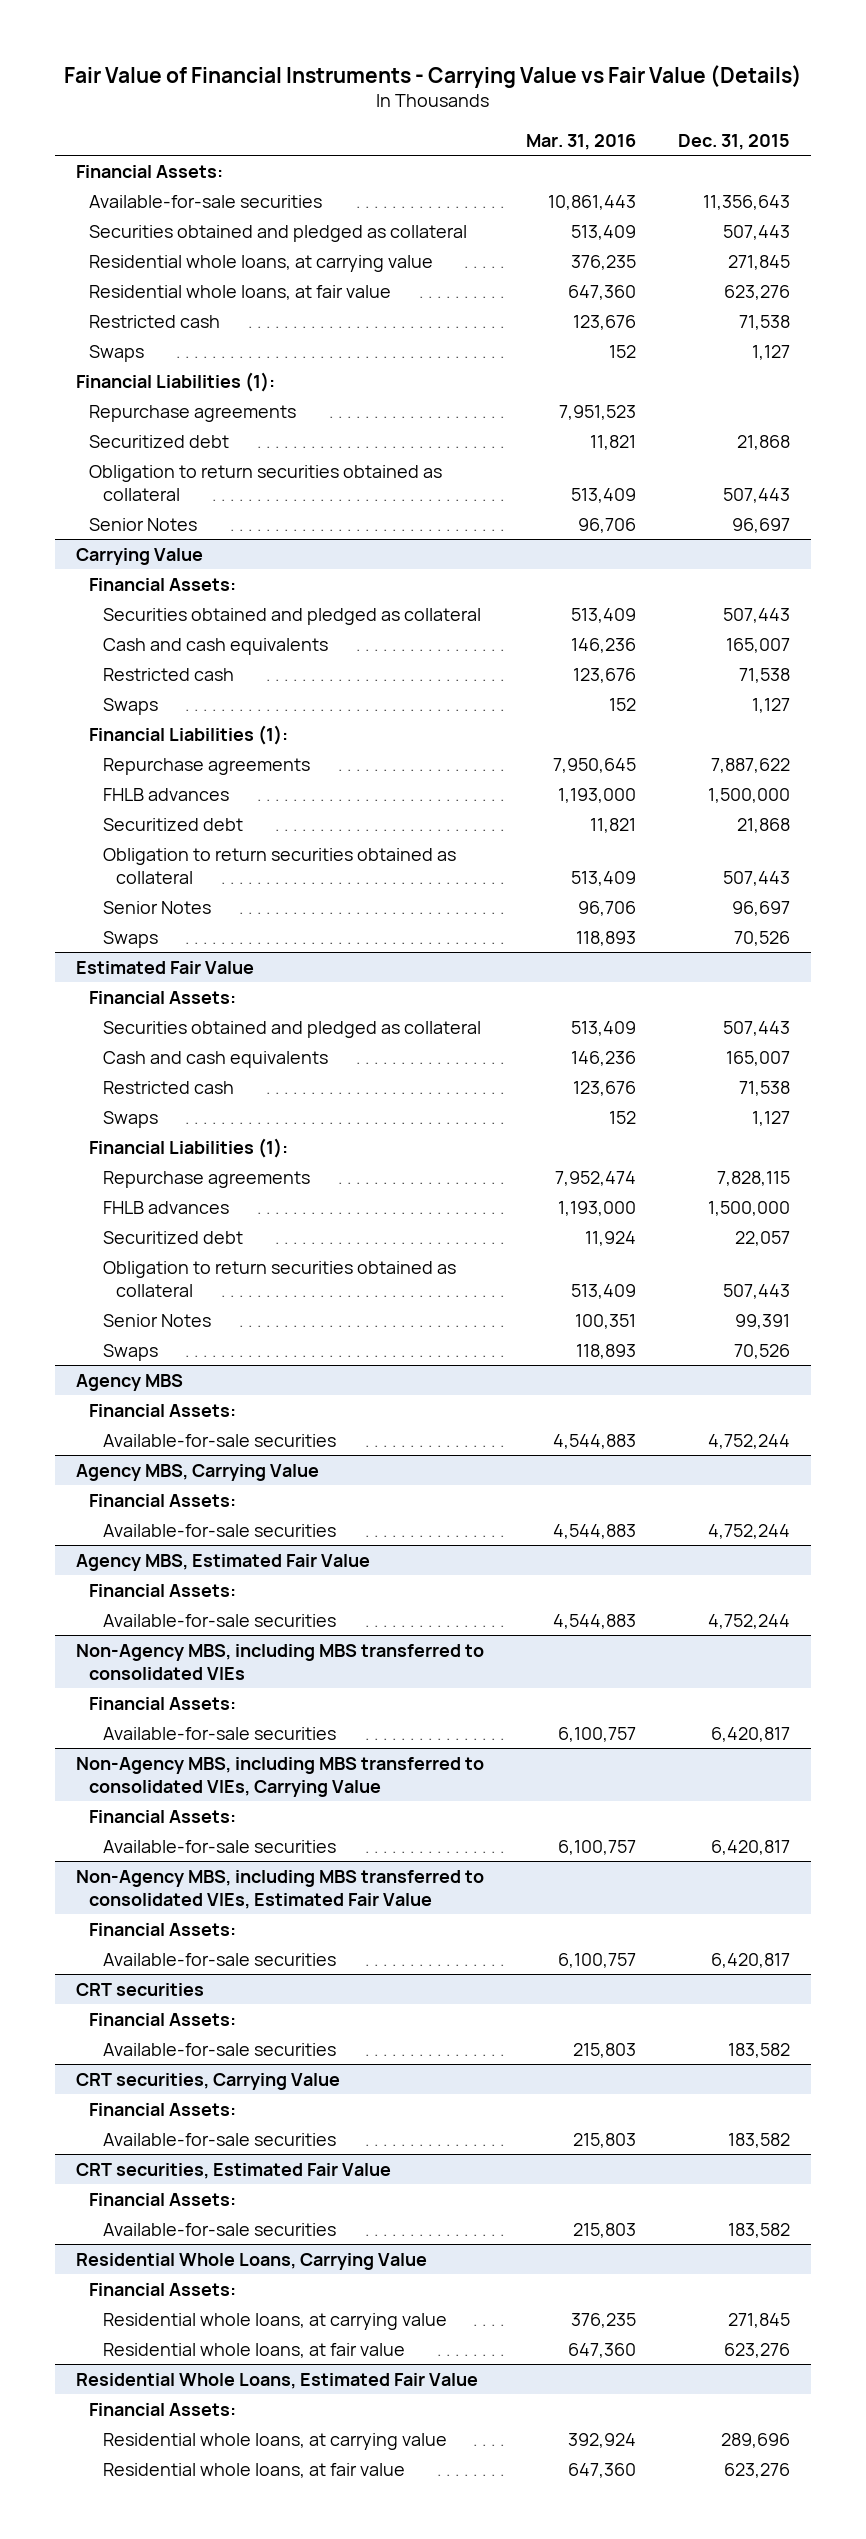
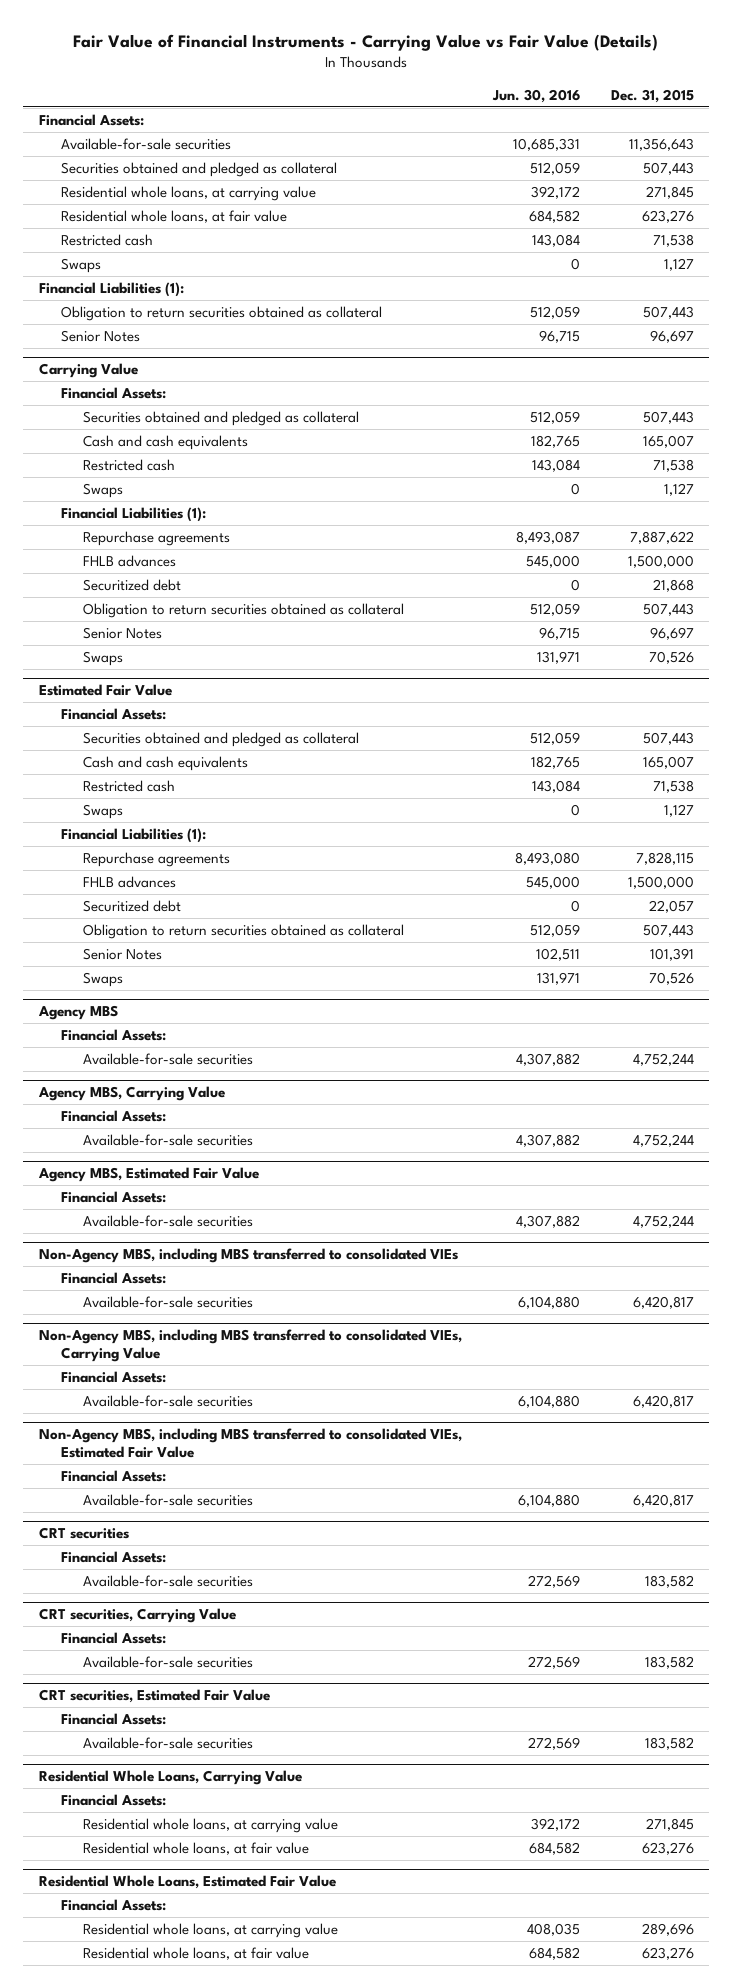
[526,133,637,150] Mar. 31, 2016 -> none
none -> [491,88,580,103] Jun. 30, 2016
[89,404,297,422] Repurchase agreements -> none
[89,434,230,448] Securitized debt -> none
[735,1313,791,1329] 99,391 -> [649,948,694,962] 101,391

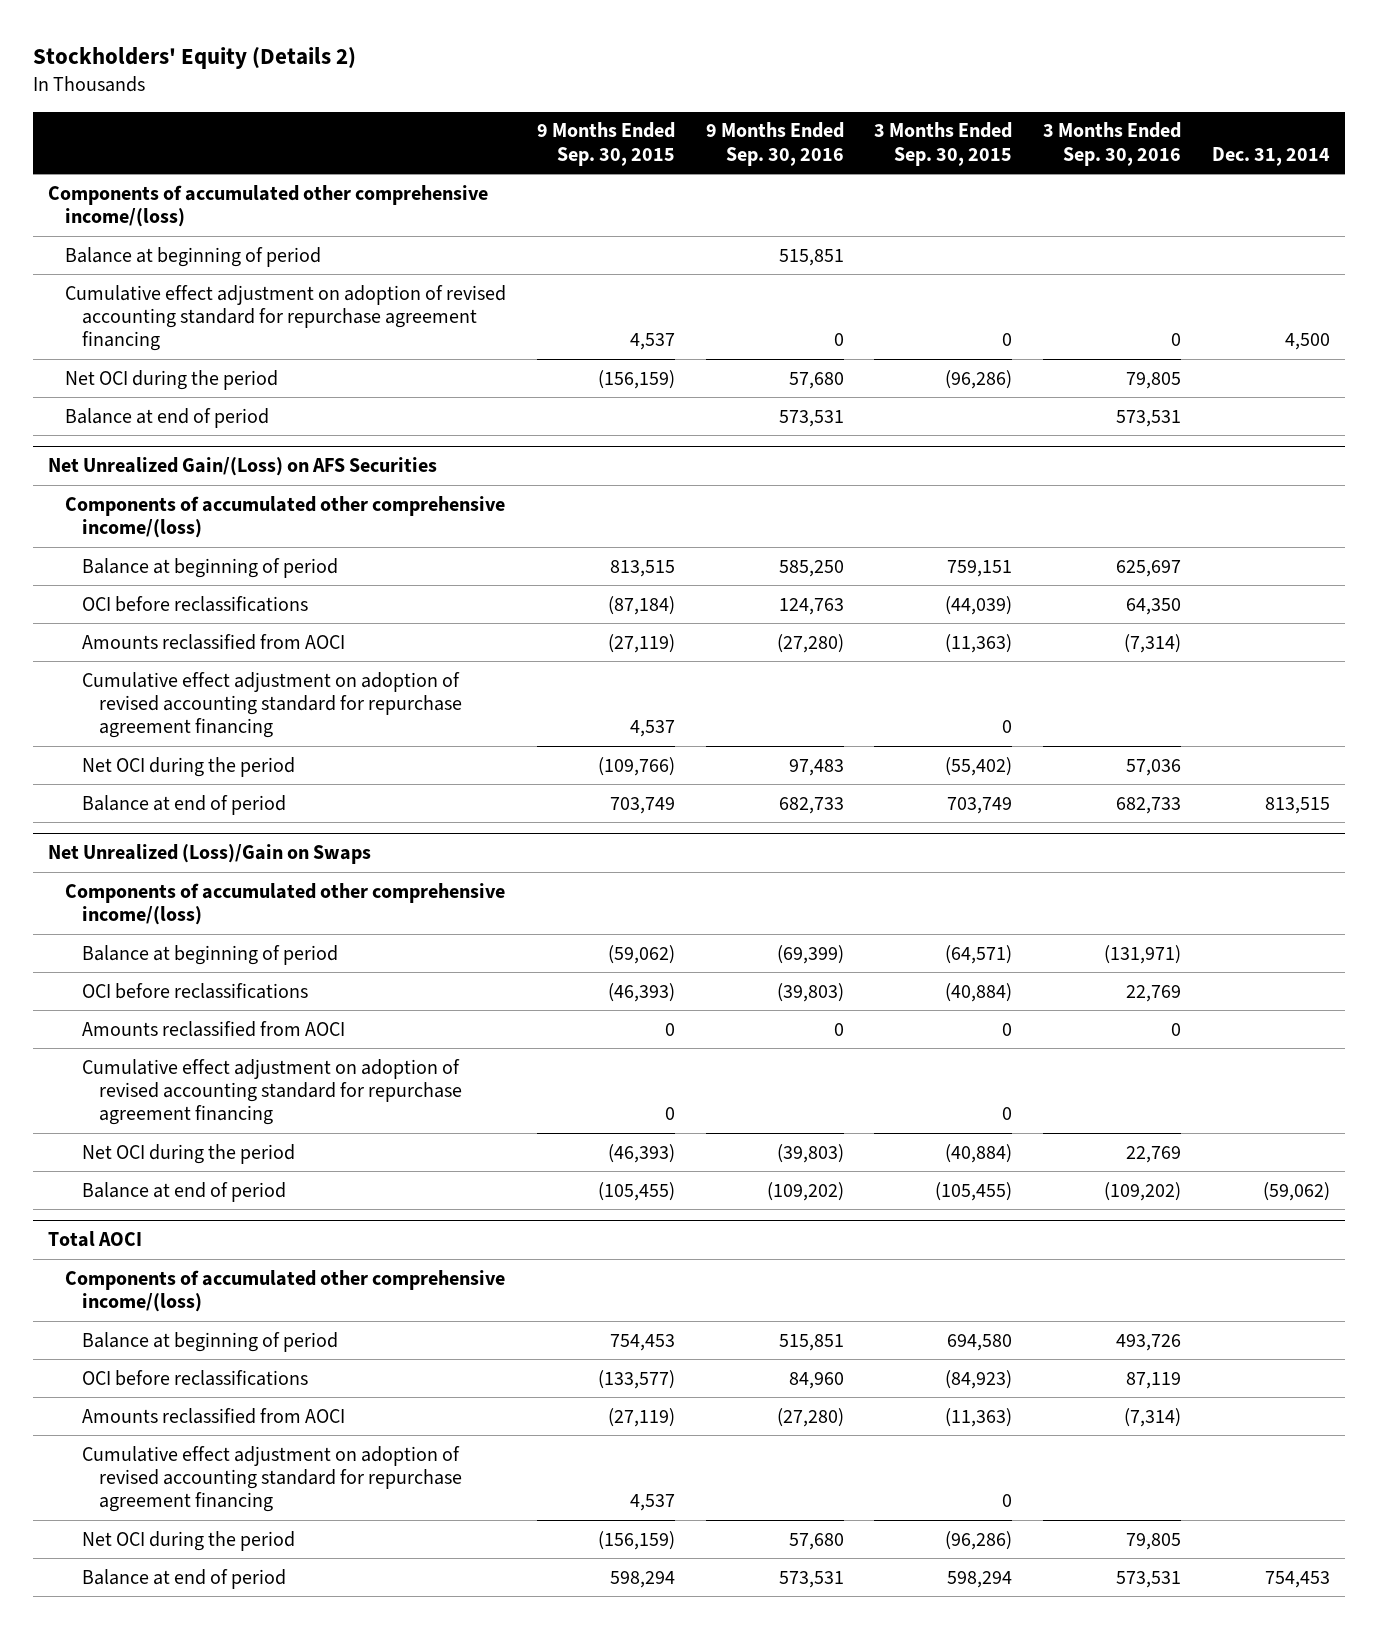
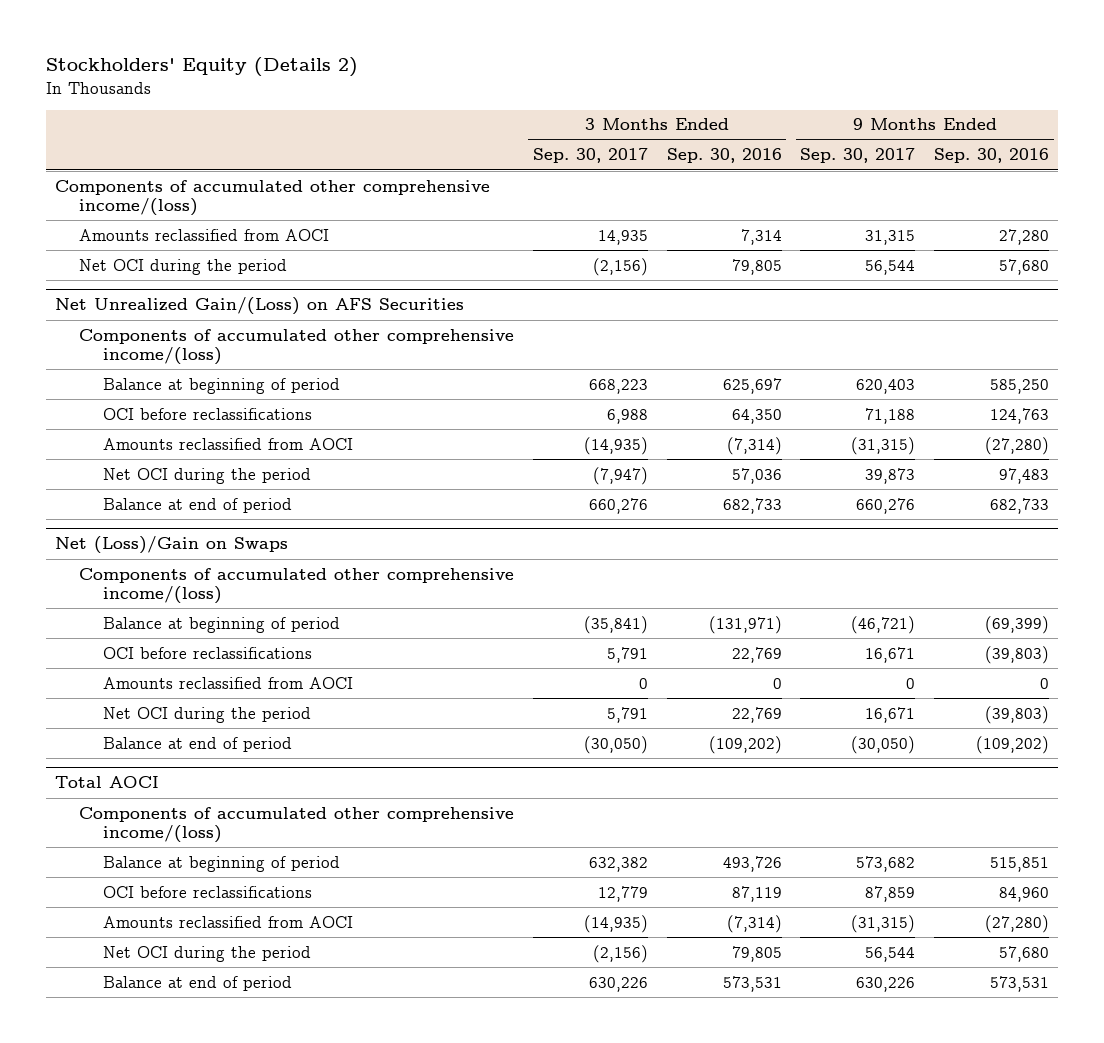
[536,122,675,166] 9 Months Ended Sep. 30, 2015 -> none
[874,122,1013,166] 3 Months Ended Sep. 30, 2015 -> none
[1211,146,1330,166] Dec. 31, 2014 -> none
none -> [532,148,648,164] Sep. 30, 2017
none -> [800,148,916,164] Sep. 30, 2017
[65,246,322,267] Balance at beginning of period -> none
[65,284,507,352] Cumulative effect adjustment on adoption of revised accounting standard for repurchase agreement financing -> none
none -> [79,228,330,241] Amounts reclassified from AOCI
[65,407,270,428] Balance at end of period -> none
[81,671,462,739] Cumulative effect adjustment on adoption of revised accounting standard for repurchase agreement financing -> none
[48,844,372,865] Net Unrealized (Loss)/Gain on Swaps -> [55,536,289,555] Net (Loss)/Gain on Swaps
[81,1058,462,1126] Cumulative effect adjustment on adoption of revised accounting standard for repurchase agreement financing -> none
[81,1445,462,1513] Cumulative effect adjustment on adoption of revised accounting standard for repurchase agreement financing -> none

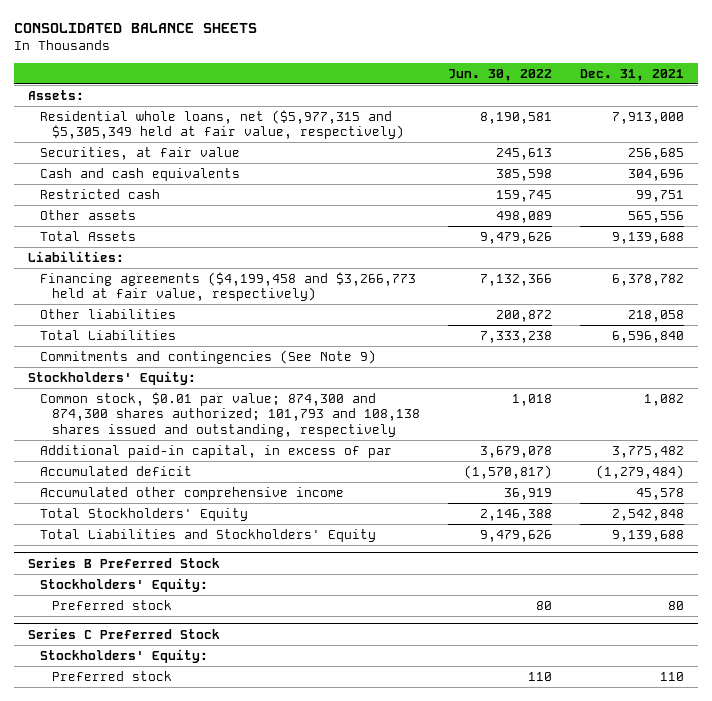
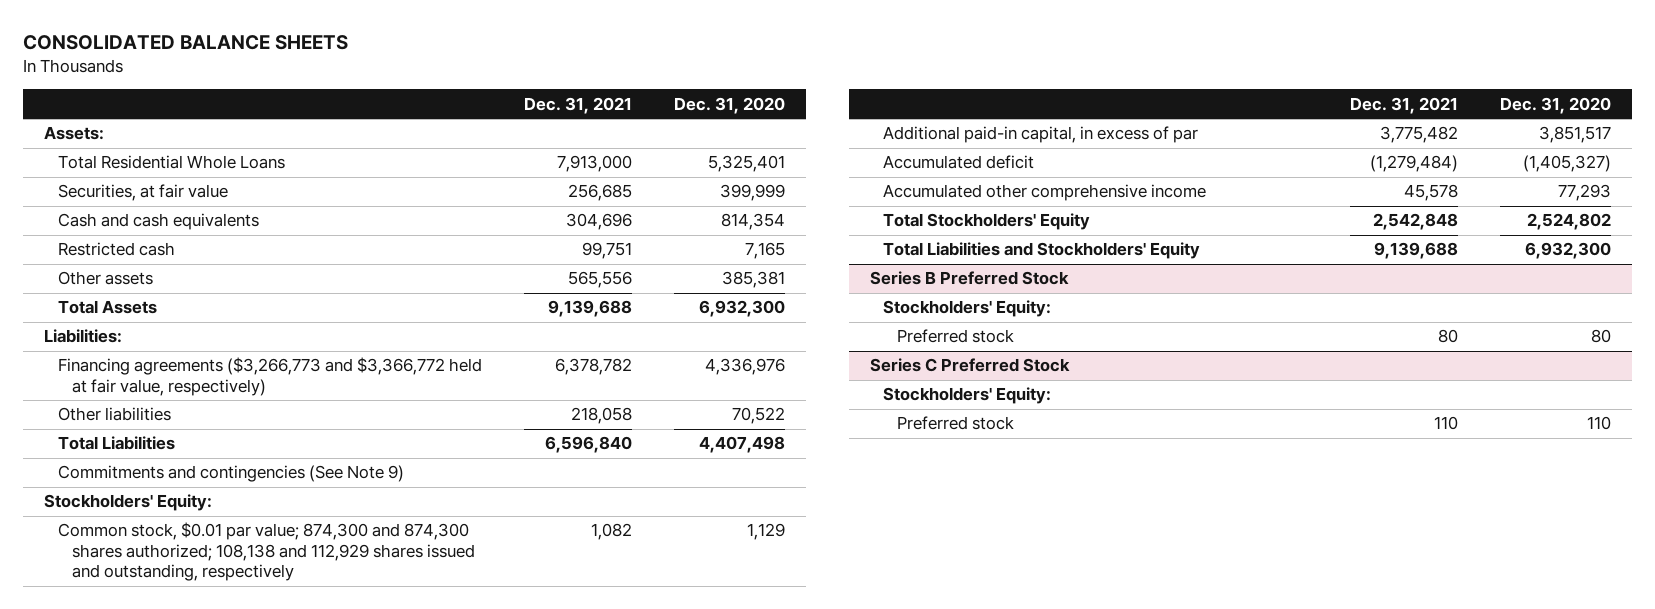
[447,68,552,81] Jun. 30, 2022 -> none
none -> [673,96,785,114] Dec. 31, 2020
[39,109,404,140] Residential whole loans, net ($5,977,315 and $5,305,349 held at fair value, respectively) -> [57,155,285,170] Total Residential Whole Loans
[39,271,416,302] Financing agreements ($4,199,458 and $3,266,773 held at fair value, respectively) -> [57,357,482,396] Financing agreements ($3,266,773 and $3,366,772 held at fair value, respectively)
[39,391,420,437] Common stock, $0.01 par value; 874,300 and 874,300 shares authorized; 101,793 and 108,138 shares issued and outstanding, respectively -> [57,522,475,582] Common stock, $0.01 par value; 874,300 and 874,300 shares authorized; 108,138 and 112,929 shares issued and outstanding, respectively

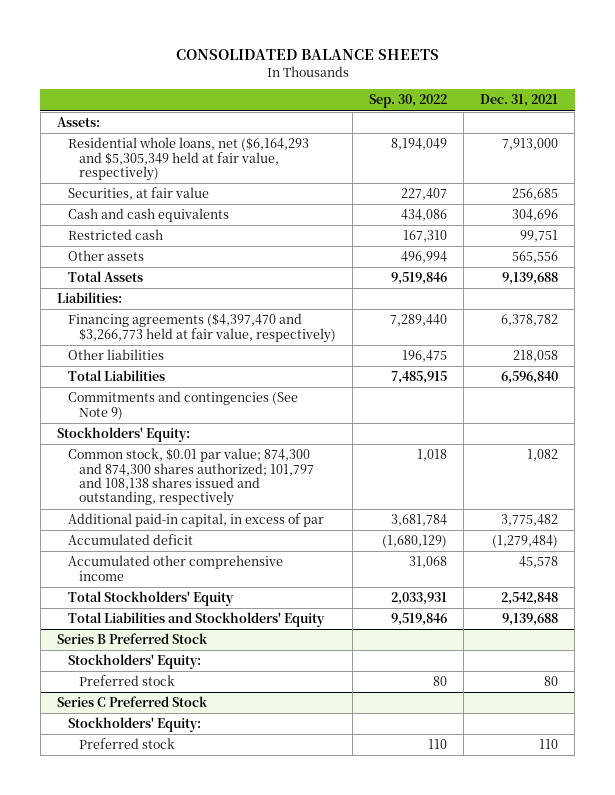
[673,96,785,114] Dec. 31, 2020 -> none
none -> [369,94,448,109] Sep. 30, 2022
[57,155,285,170] Total Residential Whole Loans -> [68,137,310,182] Residential whole loans, net ($6,164,293 and $5,305,349 held at fair value, respectively)
[57,357,482,396] Financing agreements ($3,266,773 and $3,366,772 held at fair value, respectively) -> [68,313,336,343] Financing agreements ($4,397,470 and $3,266,773 held at fair value, respectively)
[57,522,475,582] Common stock, $0.01 par value; 874,300 and 874,300 shares authorized; 108,138 and 112,929 shares issued and outstanding, respectively -> [68,448,314,507] Common stock, $0.01 par value; 874,300 and 874,300 shares authorized; 101,797 and 108,138 shares issued and outstanding, respectively

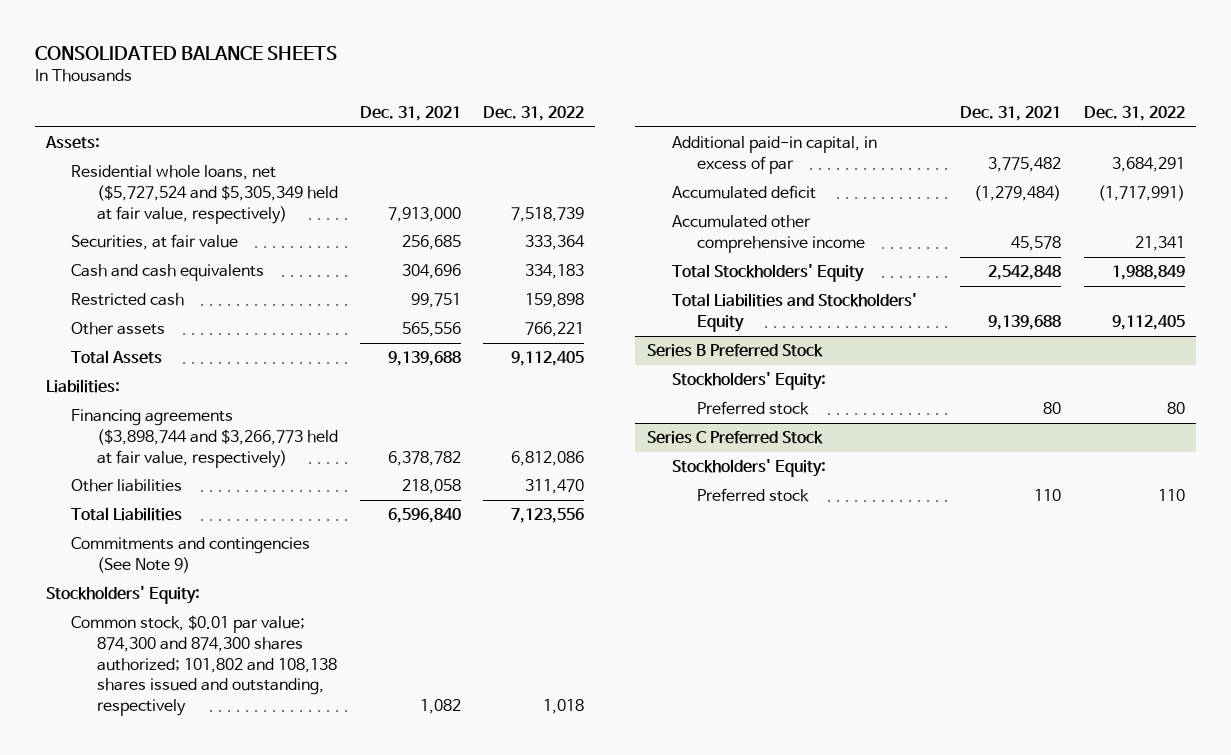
[369,94,448,109] Sep. 30, 2022 -> none
none -> [483,105,585,121] Dec. 31, 2022
[68,137,310,182] Residential whole loans, net ($6,164,293 and $5,305,349 held at fair value, respectively) -> [71,165,338,224] Residential whole loans, net ($5,727,524 and $5,305,349 held at fair value, respectively)
[68,313,336,343] Financing agreements ($4,397,470 and $3,266,773 held at fair value, respectively) -> [71,409,338,468] Financing agreements ($3,898,744 and $3,266,773 held at fair value, respectively)
[68,448,314,507] Common stock, $0.01 par value; 874,300 and 874,300 shares authorized; 101,797 and 108,138 shares issued and outstanding, respectively -> [71,615,337,716] Common stock, $0.01 par value; 874,300 and 874,300 shares authorized; 101,802 and 108,138 shares issued and outstanding, respectively

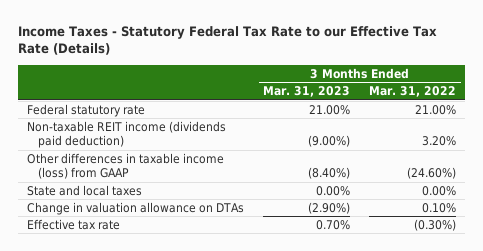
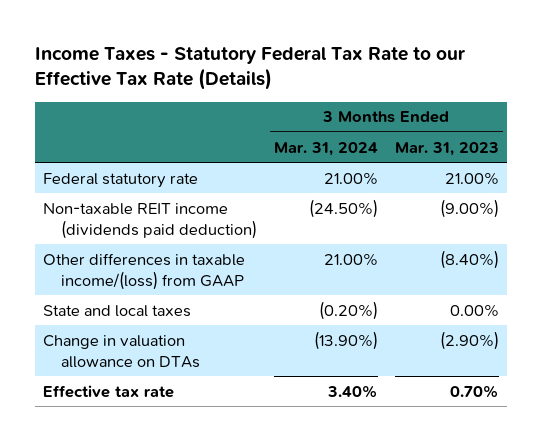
[368,86,456,98] Mar. 31, 2022 -> none
none -> [274,141,379,156] Mar. 31, 2024
[27,152,225,180] Other differences in taxable income (loss) from GAAP -> [42,252,245,290] Other differences in taxable income/(loss) from GAAP

